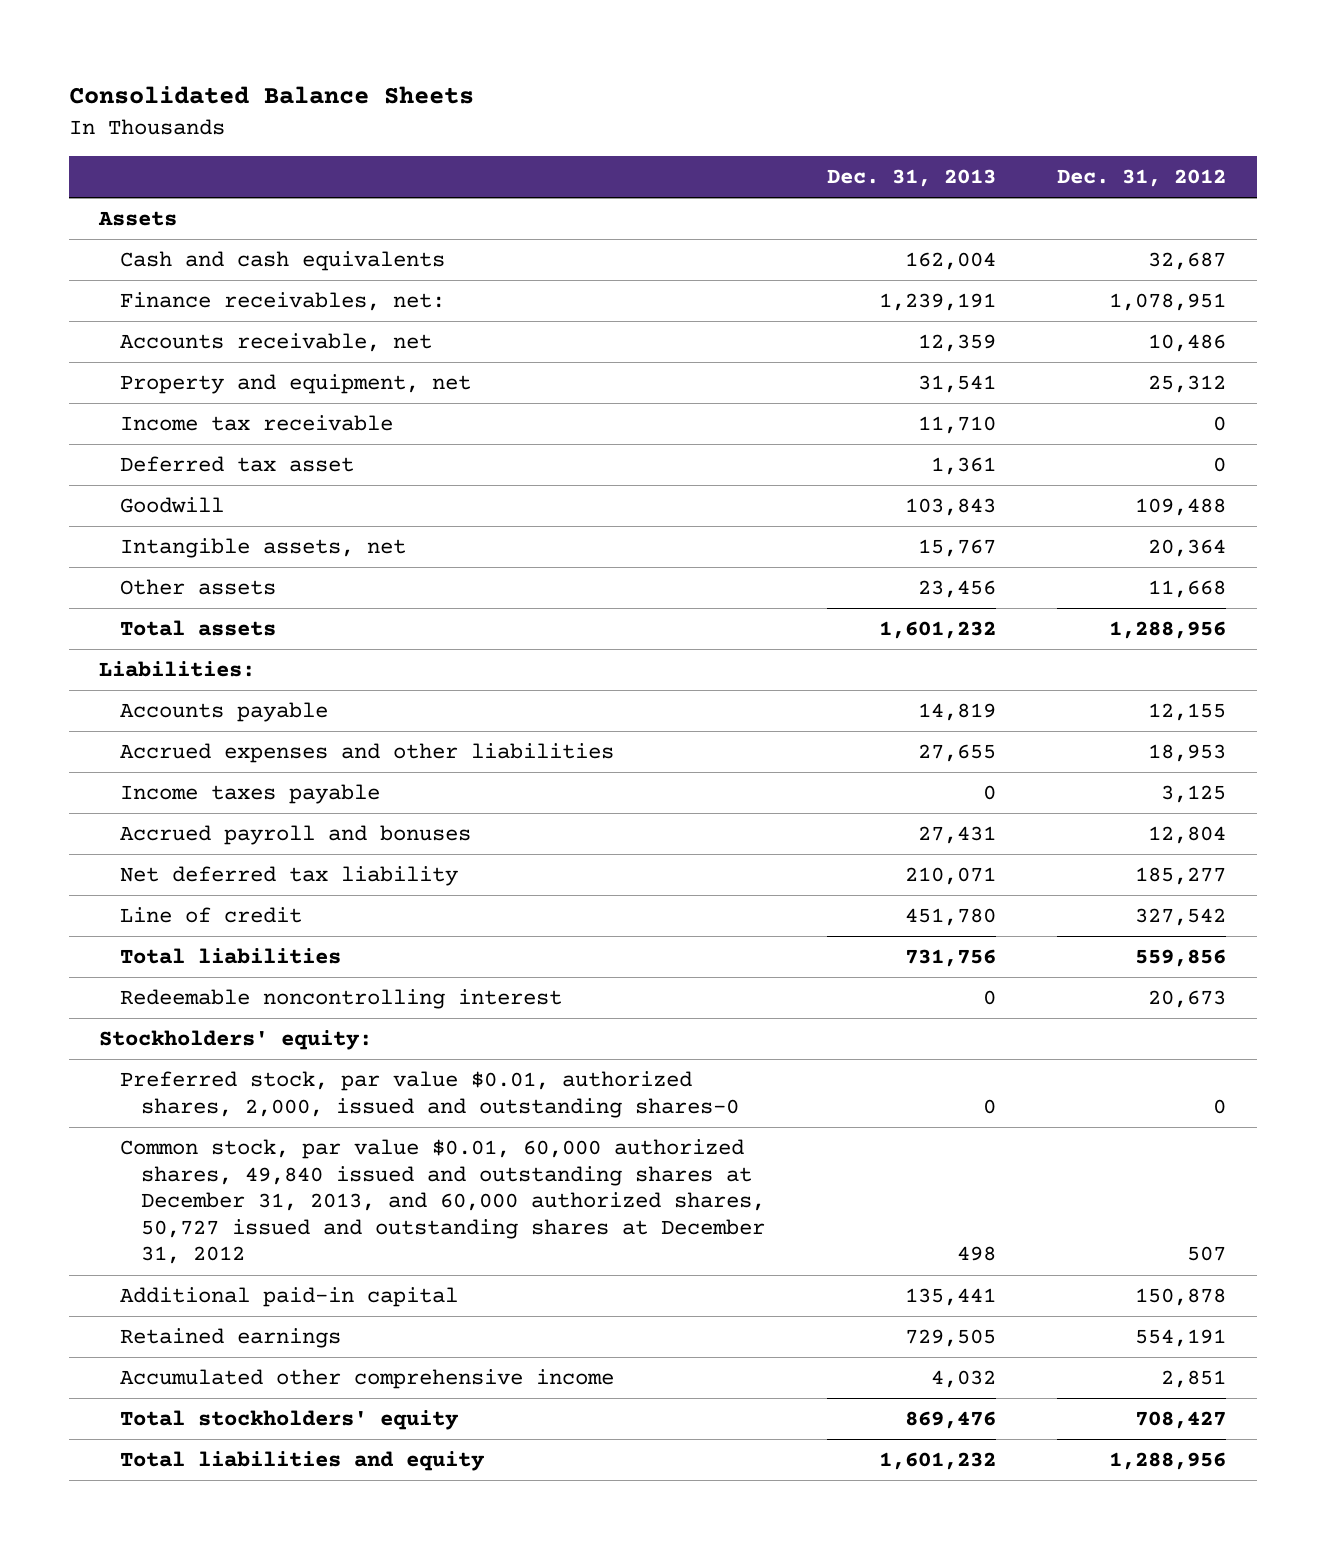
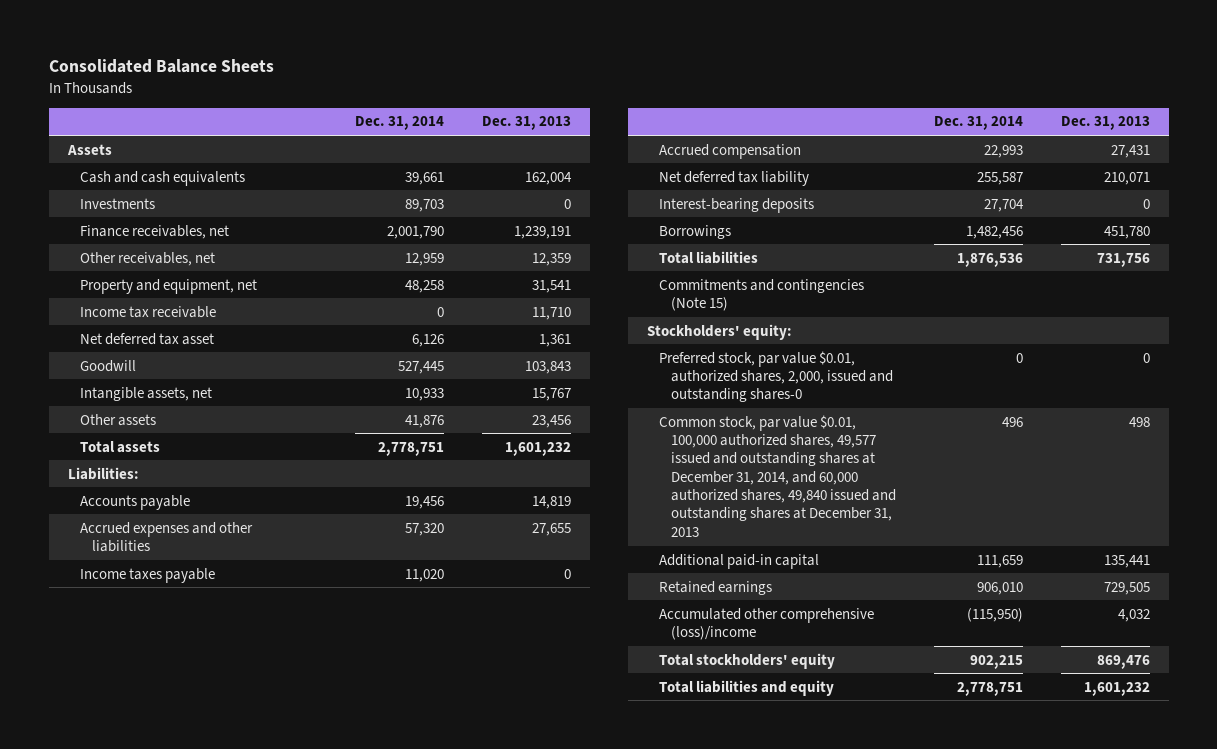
[1056,168,1226,187] Dec. 31, 2012 -> none
none -> [354,116,444,131] Dec. 31, 2014
none -> [79,197,155,209] Investments
[120,292,446,312] Finance receivables, net: -> [79,224,229,239] Finance receivables, net
[120,333,433,353] Accounts receivable, net -> [79,251,215,266] Other receivables, net
[120,456,355,473] Deferred tax asset -> [79,332,214,345] Net deferred tax asset
[120,825,472,846] Accrued payroll and bonuses -> [658,143,801,159] Accrued compensation
none -> [658,197,814,213] Interest-bearing deposits
[120,907,303,924] Line of credit -> [658,224,731,239] Borrowings
[120,989,563,1010] Redeemable noncontrolling interest -> none
none -> [658,278,864,312] Commitments and contingencies (Note 15)
[120,1139,766,1265] Common stock, par value $0.01, 60,000 authorized shares, 49,840 issued and outstanding shares at December 31, 2013, and 60,000 authorized shares, 50,727 issued and outstanding shares at December 31, 2012 -> [658,414,896,537] Common stock, par value $0.01, 100,000 authorized shares, 49,577 issued and outstanding shares at December 31, 2014, and 60,000 authorized shares, 49,840 issued and outstanding shares at December 31, 2013
[120,1369,615,1390] Accumulated other comprehensive income -> [658,607,874,641] Accumulated other comprehensive (loss)/income

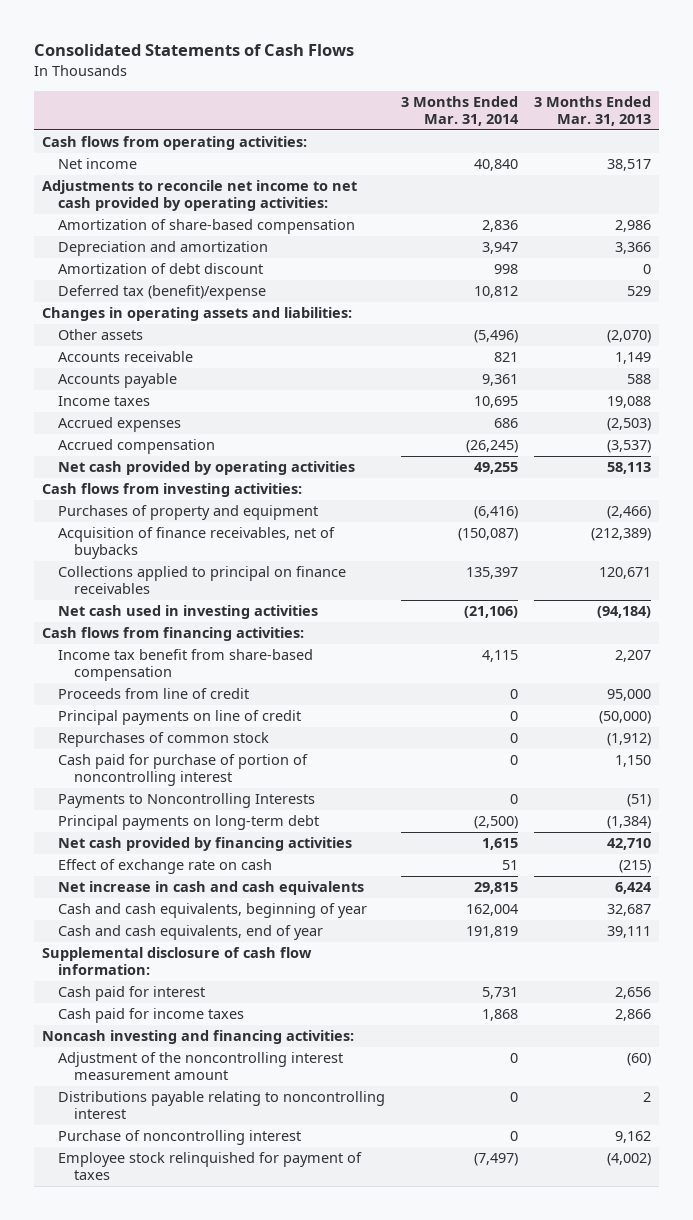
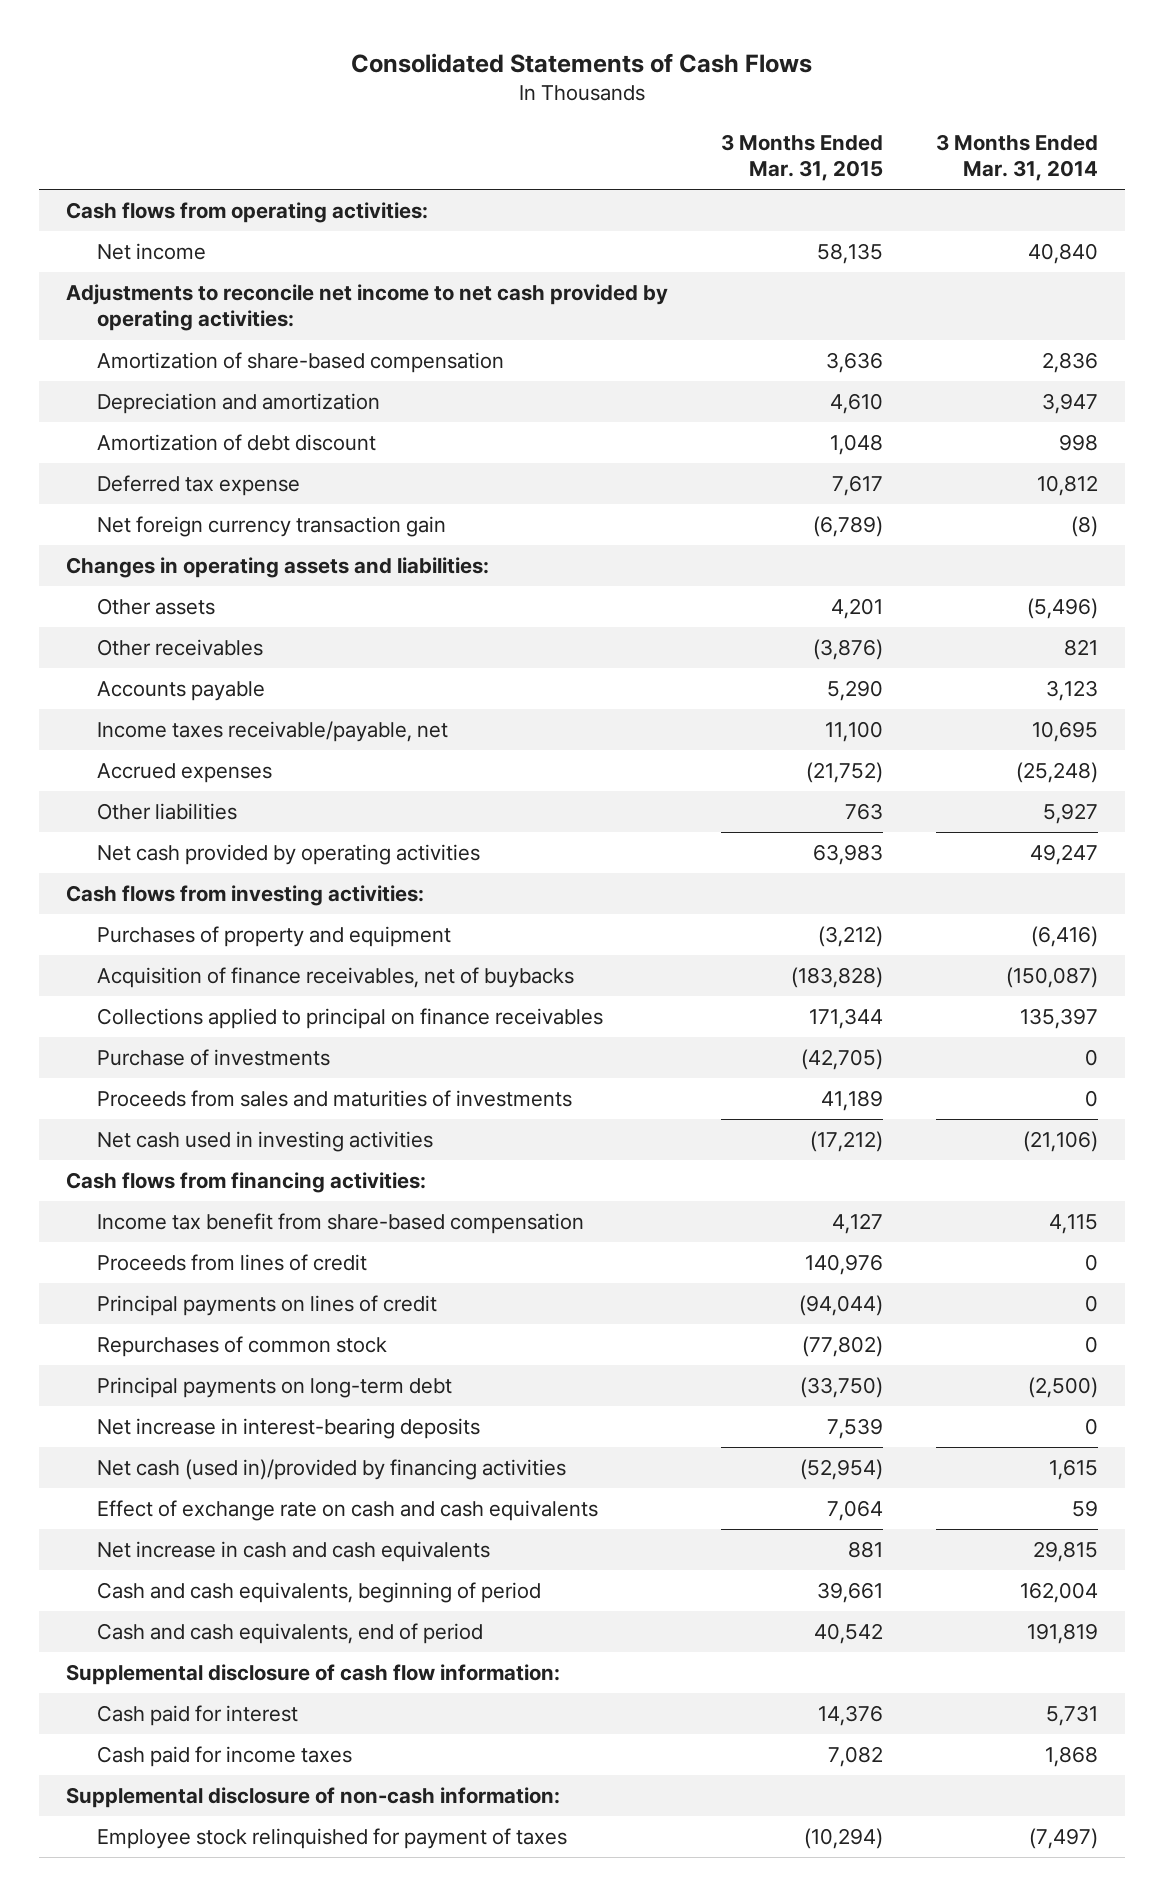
[534,95,652,126] 3 Months Ended Mar. 31, 2013 -> none
none -> [721,133,884,181] 3 Months Ended Mar. 31, 2015
[57,285,266,301] Deferred tax (benefit)/expense -> [97,475,301,497] Deferred tax expense
none -> [97,516,447,538] Net foreign currency transaction gain
[57,439,215,455] Accrued compensation -> none
[57,351,193,363] Accounts receivable -> [97,639,264,657] Other receivables
[481,374,518,387] 9,361 -> [1046,680,1099,702] 3,123
[57,396,150,407] Income taxes -> [97,721,449,743] Income taxes receivable/payable, net
[493,418,518,429] 686 -> [1016,762,1099,784] (25,248)
none -> [97,803,238,821] Other liabilities
[473,462,518,475] 49,255 -> [1030,844,1099,866] 49,247
none -> [97,1049,331,1067] Purchase of investments
none -> [97,1090,573,1108] Proceeds from sales and maturities of investments
[57,688,249,700] Proceeds from line of credit -> [97,1254,368,1272] Proceeds from lines of credit
[57,710,301,726] Principal payments on line of credit -> [97,1295,438,1317] Principal payments on lines of credit
[57,754,308,787] Cash paid for purchase of portion of noncontrolling interest -> none
[57,793,315,809] Payments to Noncontrolling Interests -> none
none -> [97,1418,481,1440] Net increase in interest-bearing deposits
[57,837,352,852] Net cash provided by financing activities -> [97,1459,567,1481] Net cash (used in)/provided by financing activities
[57,859,272,875] Effect of exchange rate on cash -> [97,1500,599,1522] Effect of exchange rate on cash and cash equivalents
[501,860,518,871] 51 -> [1072,1500,1099,1518] 59
[57,903,367,919] Cash and cash equivalents, beginning of year -> [97,1582,542,1604] Cash and cash equivalents, beginning of period
[57,925,323,941] Cash and cash equivalents, end of year -> [97,1623,484,1645] Cash and cash equivalents, end of period
[57,1052,343,1081] Adjustment of the noncontrolling interest measurement amount -> none
[57,1091,385,1120] Distributions payable relating to noncontrolling interest -> none
[57,1130,301,1146] Purchase of noncontrolling interest -> none
[41,1030,354,1045] Noncash investing and financing activities: -> [65,1787,560,1809] Supplemental disclosure of non-cash information:

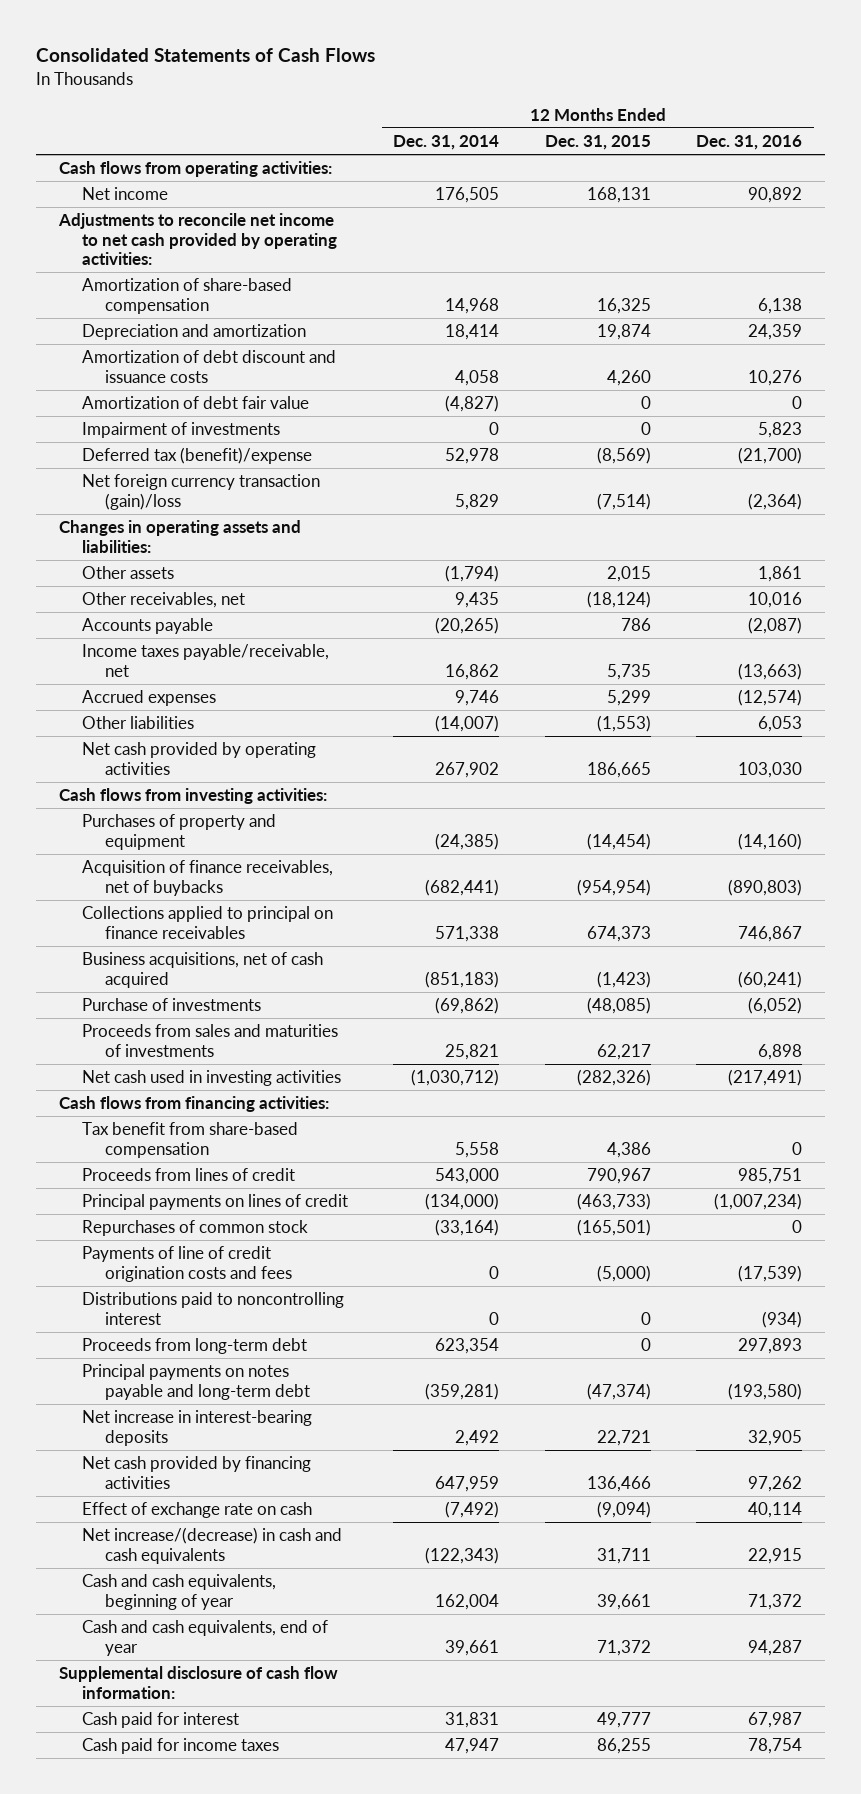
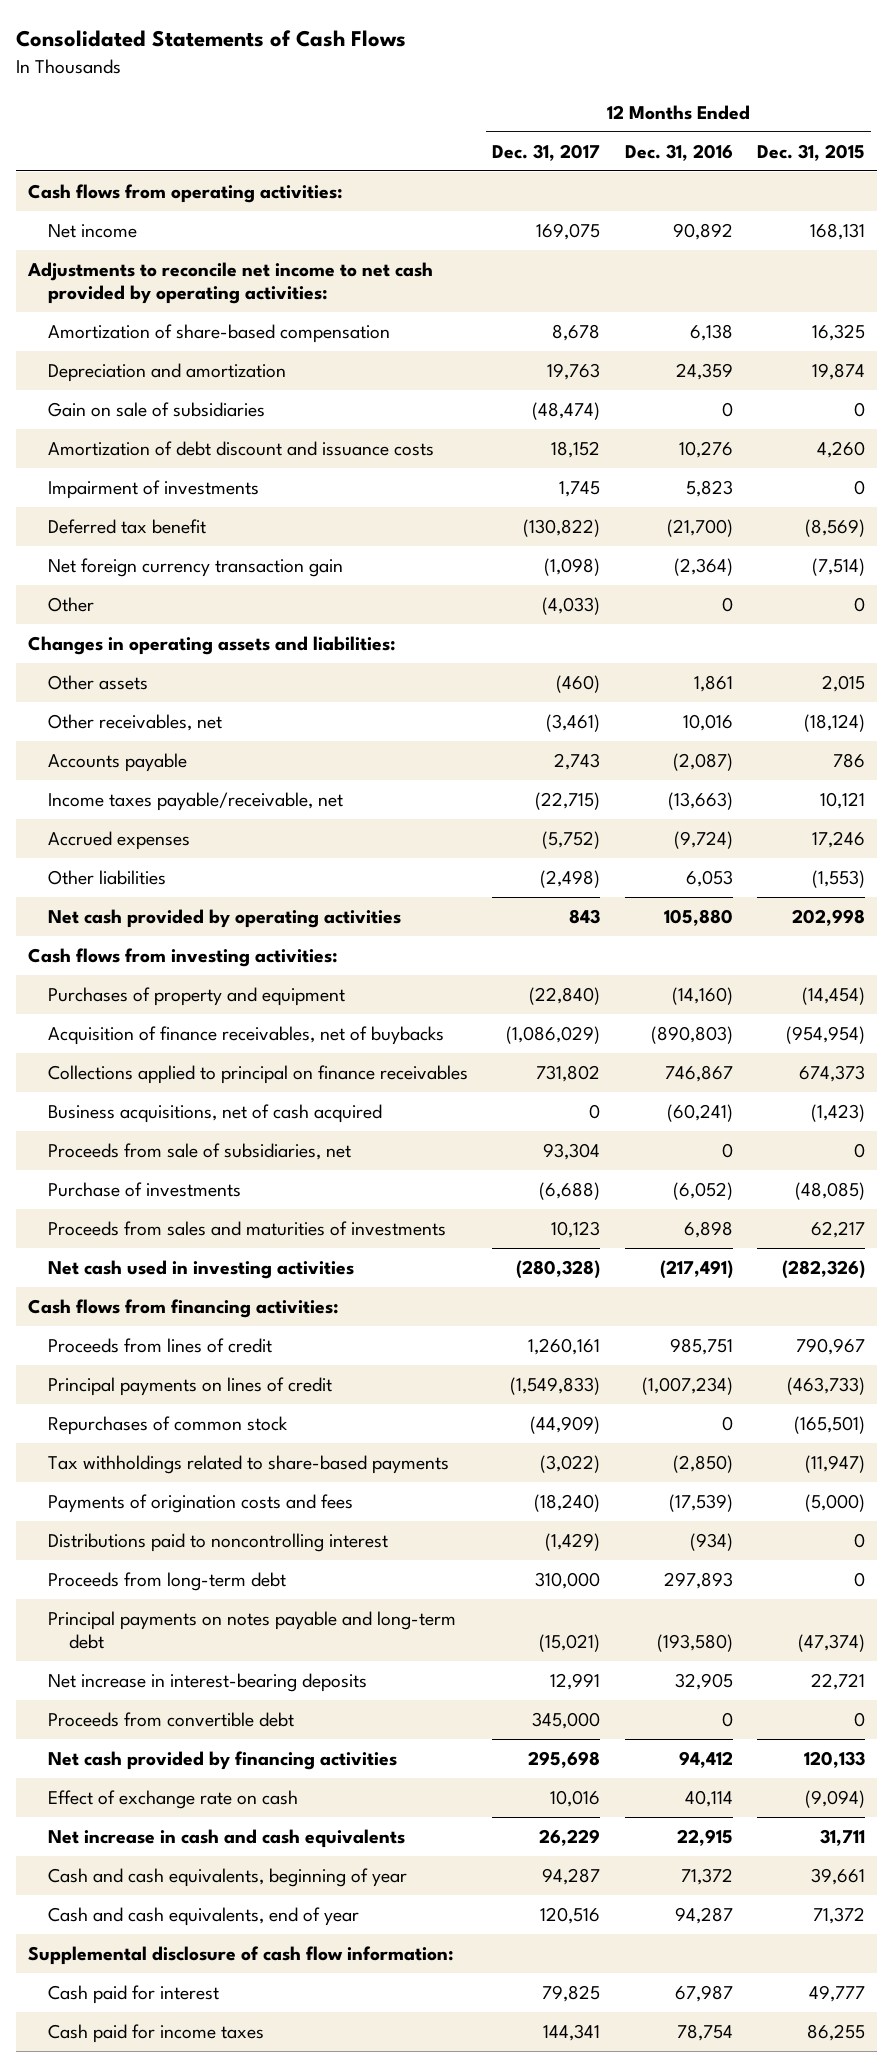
[393,135,500,151] Dec. 31, 2014 -> none
none -> [492,143,601,161] Dec. 31, 2017
none -> [48,401,266,417] Gain on sale of subsidiaries
[81,396,309,410] Amortization of debt fair value -> none
[81,447,312,465] Deferred tax (benefit)/expense -> [48,518,207,534] Deferred tax benefit
[81,474,320,510] Net foreign currency transaction (gain)/loss -> [48,557,344,577] Net foreign currency transaction gain
none -> [48,596,95,612] Other
[606,663,651,680] 5,735 -> [819,791,865,809] 10,121
[606,690,651,707] 5,299 -> [811,830,865,848] 17,246
[738,689,803,707] (12,574) -> [673,830,733,849] (9,724)
[586,761,651,778] 186,665 -> [791,908,865,926] 202,998
[738,761,803,778] 103,030 -> [663,908,733,926] 105,880
none -> [48,1142,352,1160] Proceeds from sale of subsidiaries, net
[81,1122,298,1158] Tax benefit from share-based compensation -> none
none -> [48,1454,450,1474] Tax withholdings related to share-based payments
[81,1246,292,1282] Payments of line of credit origination costs and fees -> [48,1493,354,1513] Payments of origination costs and fees
none -> [48,1711,295,1727] Proceeds from convertible debt
[586,1475,651,1492] 136,466 -> [803,1750,865,1768] 120,133
[748,1475,803,1492] 97,262 -> [678,1750,733,1768] 94,412
[81,1527,342,1564] Net increase/(decrease) in cash and cash equivalents -> [48,1828,406,1848] Net increase in cash and cash equivalents

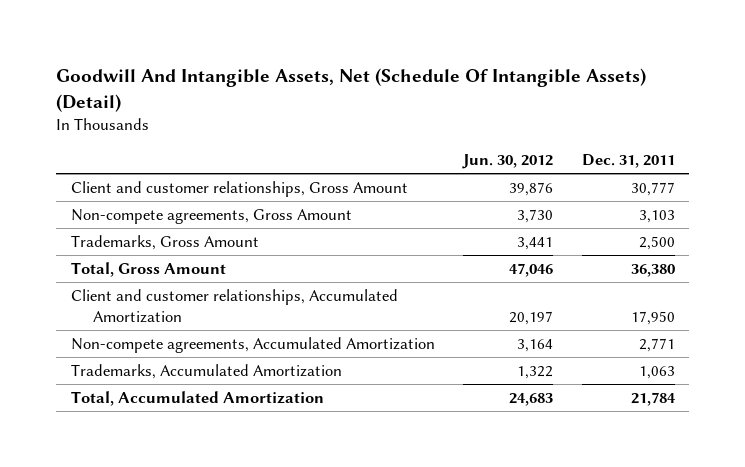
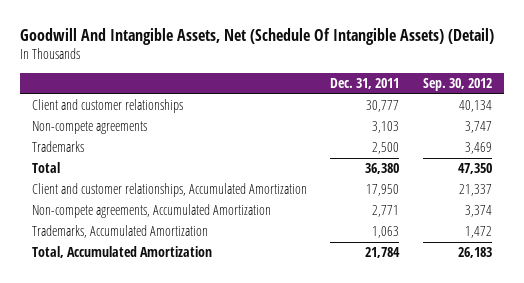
[462,154,554,170] Jun. 30, 2012 -> none
none -> [423,78,493,92] Sep. 30, 2012
[70,180,408,197] Client and customer relationships, Gross Amount -> [31,99,183,114] Client and customer relationships
[70,208,352,224] Non-compete agreements, Gross Amount -> [31,121,147,135] Non-compete agreements
[70,234,259,250] Trademarks, Gross Amount -> [31,141,84,153] Trademarks
[70,261,226,277] Total, Gross Amount -> [31,162,60,174] Total

